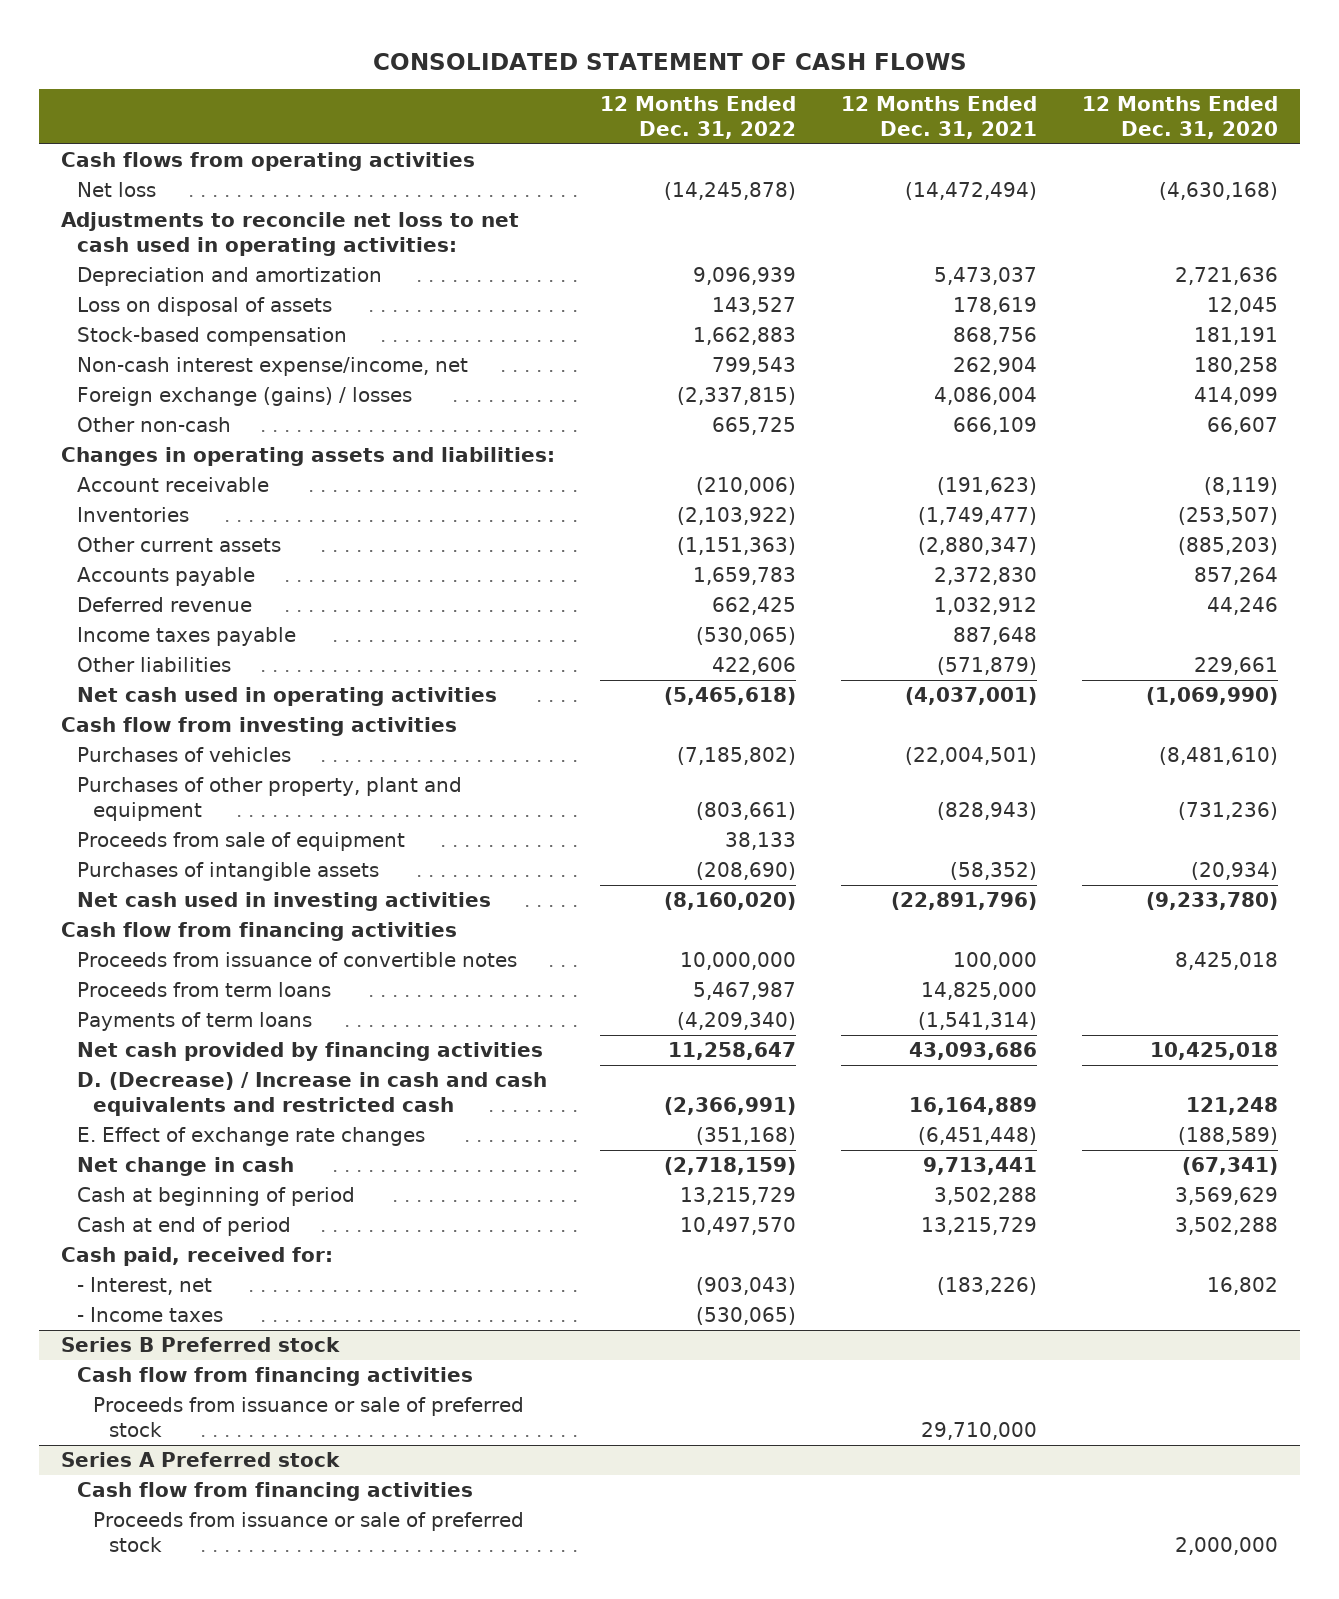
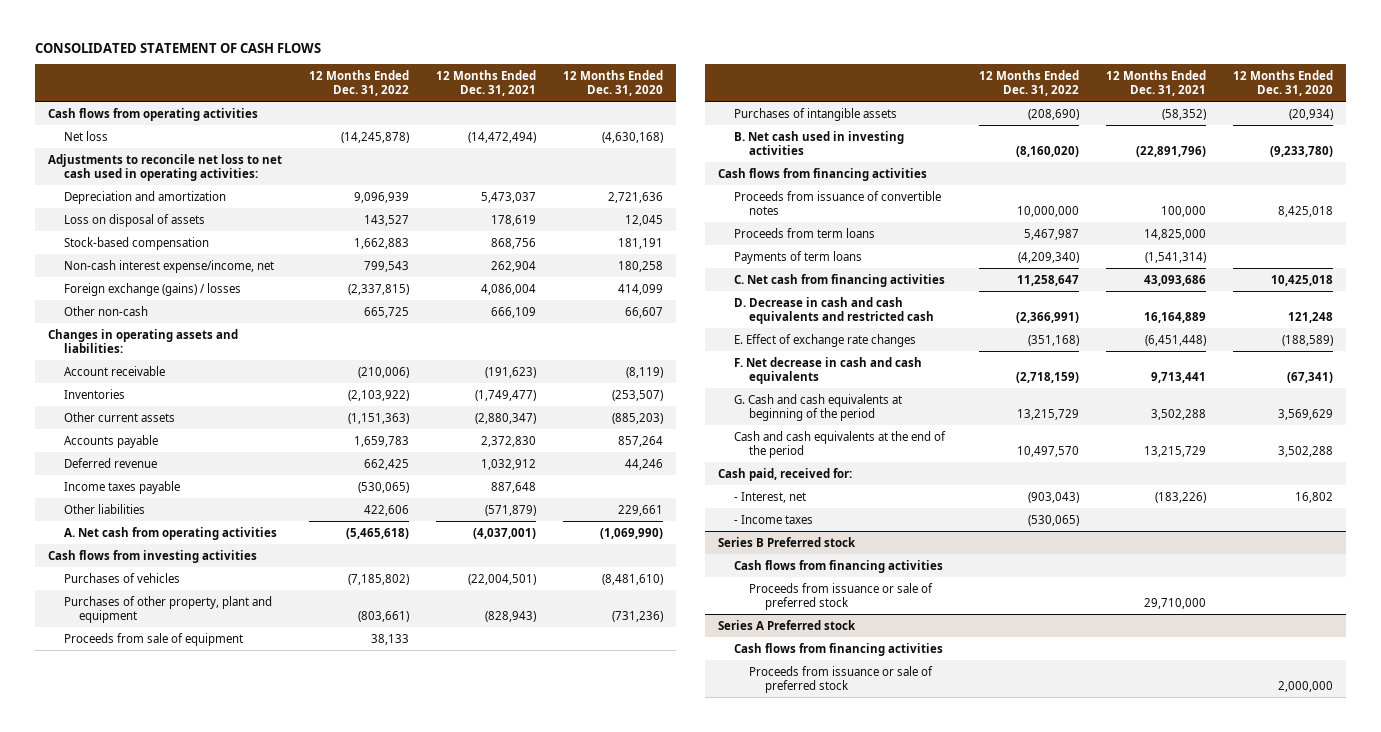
[77,687,498,707] Net cash used in operating activities -> [63,526,277,540] A. Net cash from operating activities
[61,717,458,737] Cash flow from investing activities -> [48,549,258,563] Cash flows from investing activities
[77,892,492,912] Net cash used in investing activities -> [733,130,904,155] B. Net cash used in investing activities
[61,922,458,942] Cash flow from financing activities -> [718,167,928,181] Cash flows from financing activities
[77,1042,544,1062] Net cash provided by financing activities -> [733,273,945,287] C. Net cash from financing activities
[77,1072,548,1116] D. (Decrease) / Increase in cash and cash equivalents and restricted cash -> [733,296,935,324] D. Decrease in cash and cash equivalents and restricted cash
[77,1157,295,1177] Net change in cash -> [733,356,922,384] F. Net decrease in cash and cash equivalents
[77,1187,356,1207] Cash at beginning of period -> [733,393,902,421] G. Cash and cash equivalents at beginning of the period
[77,1217,292,1237] Cash at end of period -> [733,430,946,458] Cash and cash equivalents at the end of the period
[77,1367,474,1387] Cash flow from financing activities -> [733,559,943,573] Cash flows from financing activities
[77,1482,474,1502] Cash flow from financing activities -> [733,642,943,656] Cash flows from financing activities

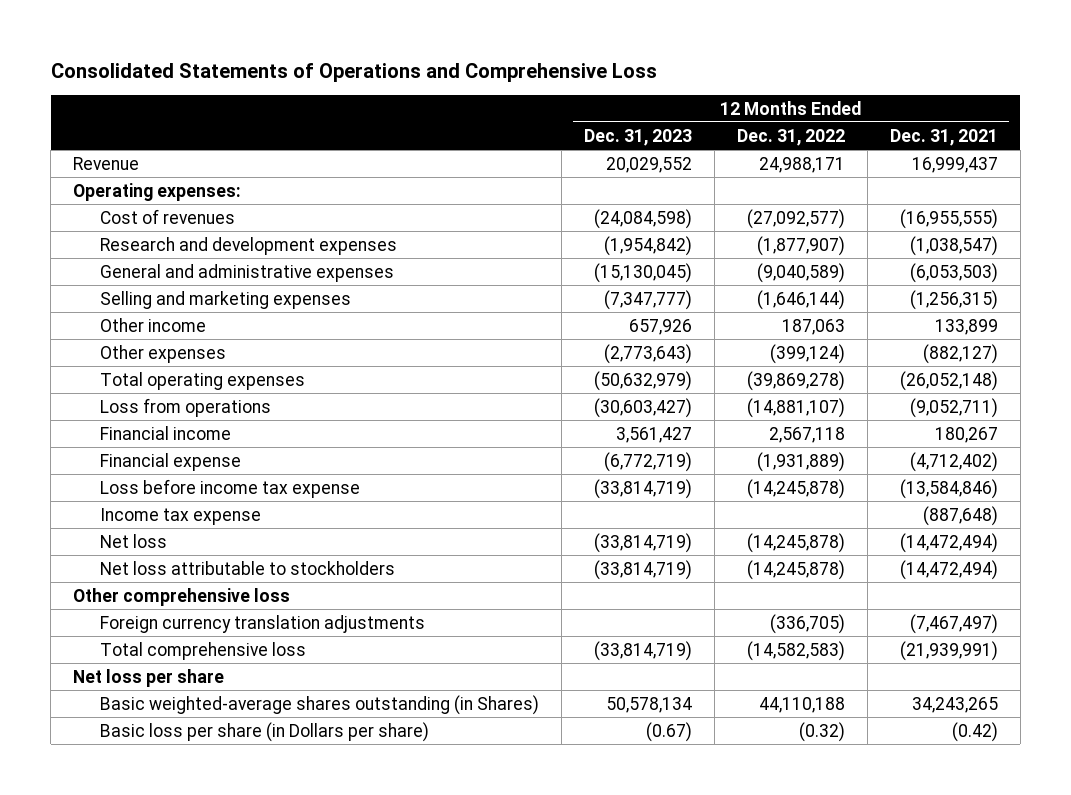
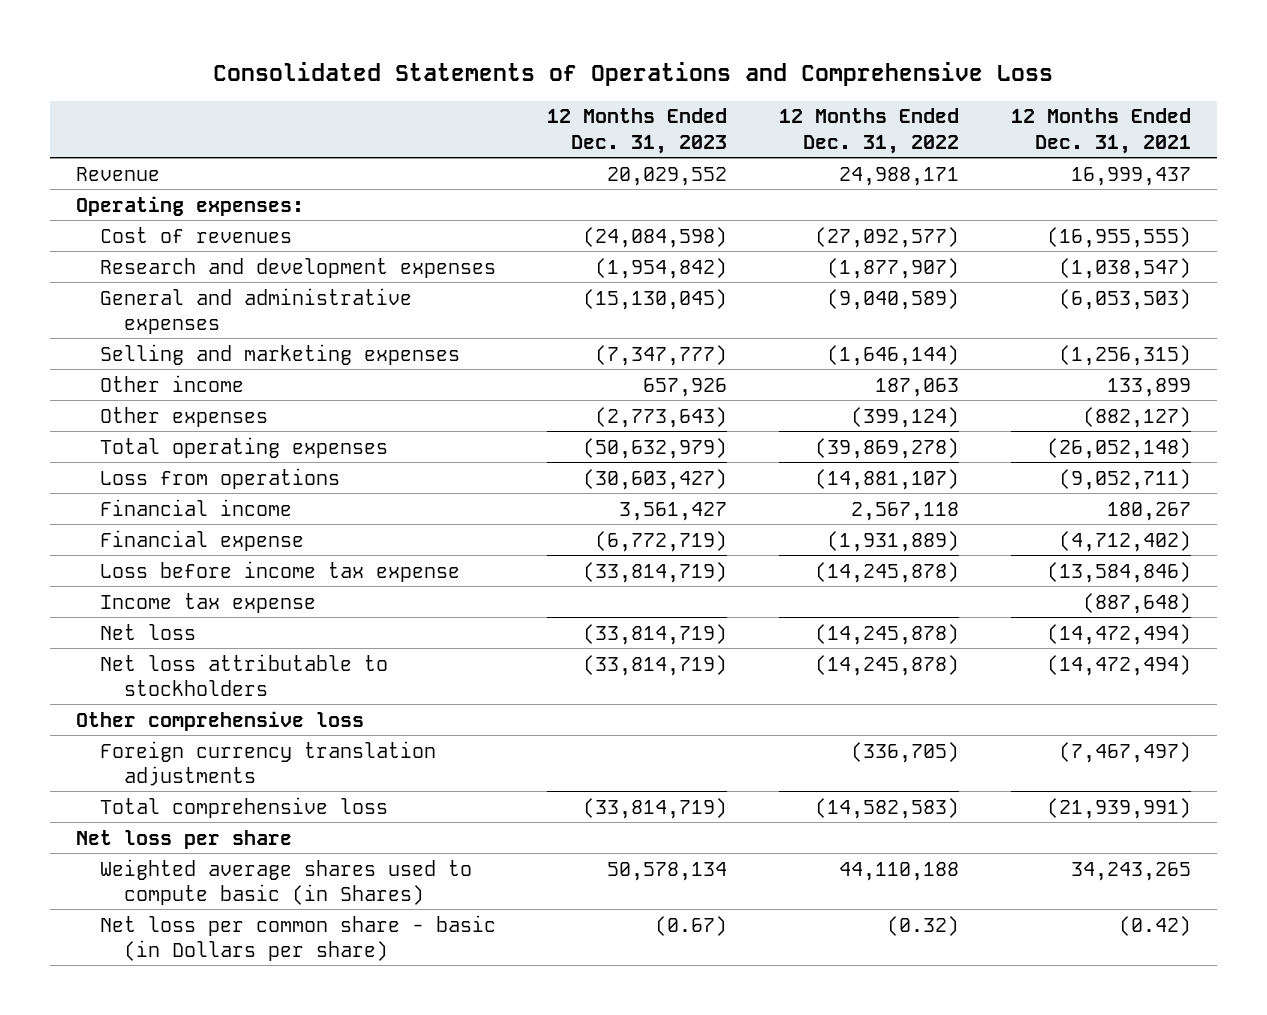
[100,694,540,715] Basic weighted-average shares outstanding (in Shares) -> [99,858,472,905] Weighted average shares used to compute basic (in Shares)
[100,721,430,742] Basic loss per share (in Dollars per share) -> [99,914,496,961] Net loss per common share - basic (in Dollars per share)

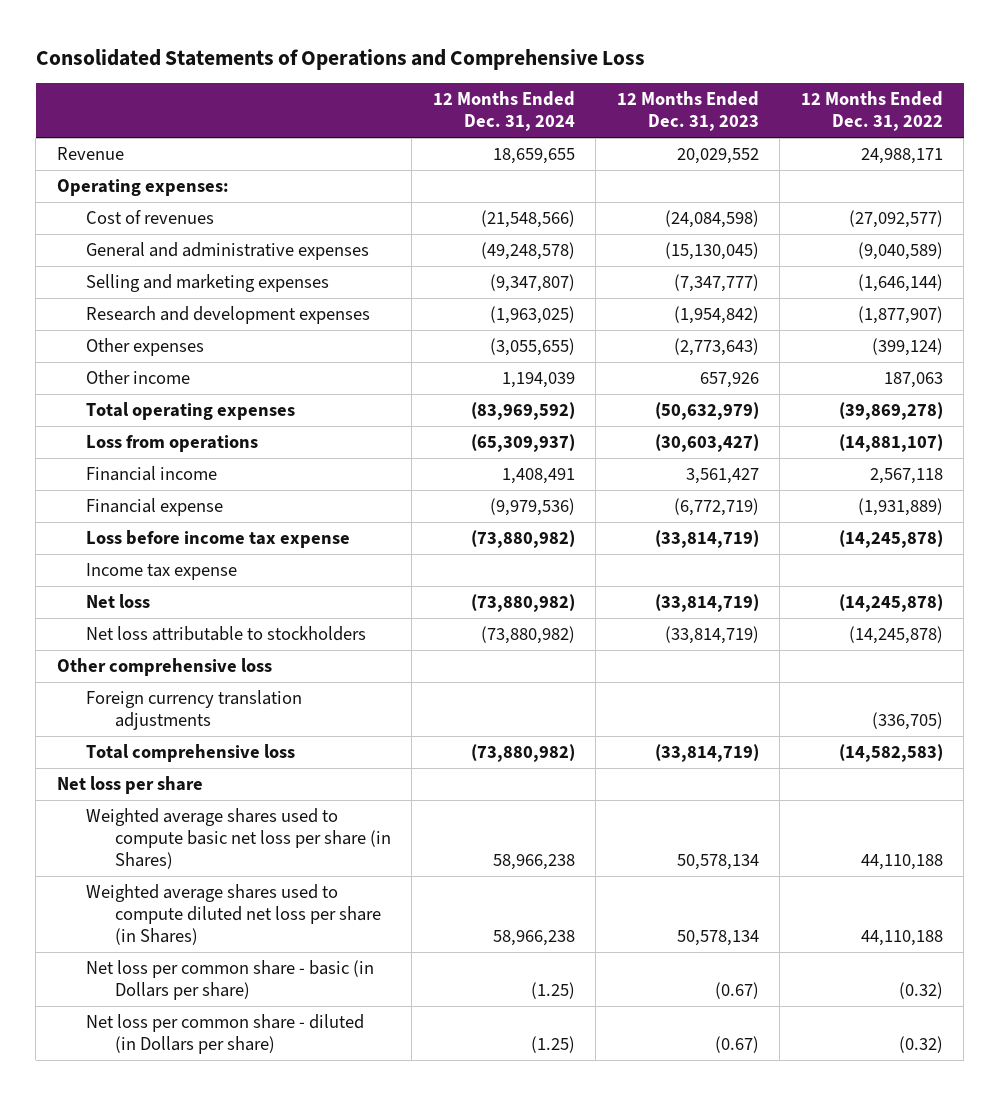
[1010,108,1191,154] 12 Months Ended Dec. 31, 2021 -> none
none -> [432,91,575,132] 12 Months Ended Dec. 31, 2024
[99,257,496,278] Research and development expenses -> [85,306,370,325] Research and development expenses
[99,374,244,392] Other income -> [85,370,190,385] Other income
[99,858,472,905] Weighted average shares used to compute basic (in Shares) -> [85,808,391,869] Weighted average shares used to compute basic net loss per share (in Shares)
none -> [85,884,381,945] Weighted average shares used to compute diluted net loss per share (in Shares)
none -> [85,1014,364,1054] Net loss per common share - diluted (in Dollars per share)

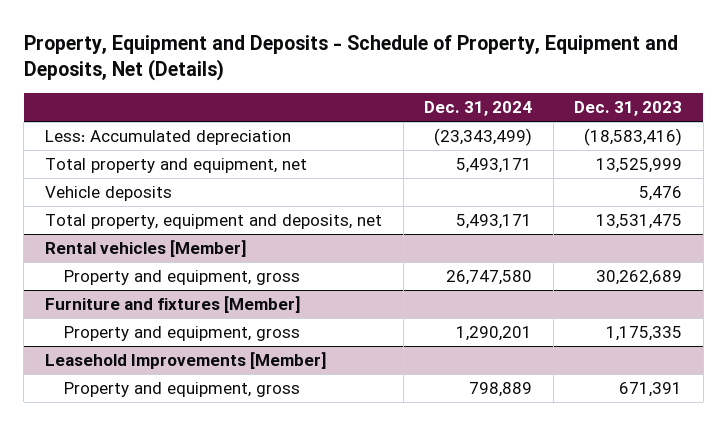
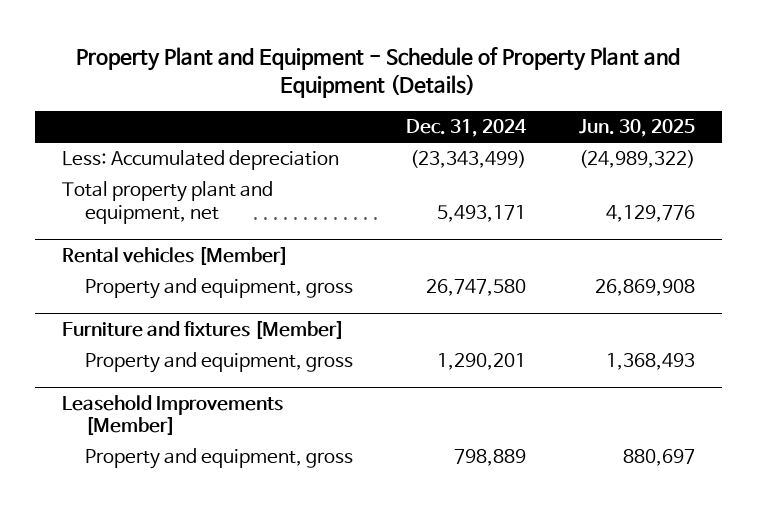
[23,34,678,82] Property, Equipment and Deposits - Schedule of Property, Equipment and Deposits, Net (Details) -> [76,46,681,99] Property Plant and Equipment - Schedule of Property Plant and Equipment (Details)
[574,101,683,117] Dec. 31, 2023 -> none
none -> [579,119,696,138] Jun. 30, 2025
[44,186,172,202] Vehicle deposits -> none
[44,214,382,230] Total property, equipment and deposits, net -> none
[44,158,307,174] Total property and equipment, net -> [61,181,273,224] Total property plant and equipment, net

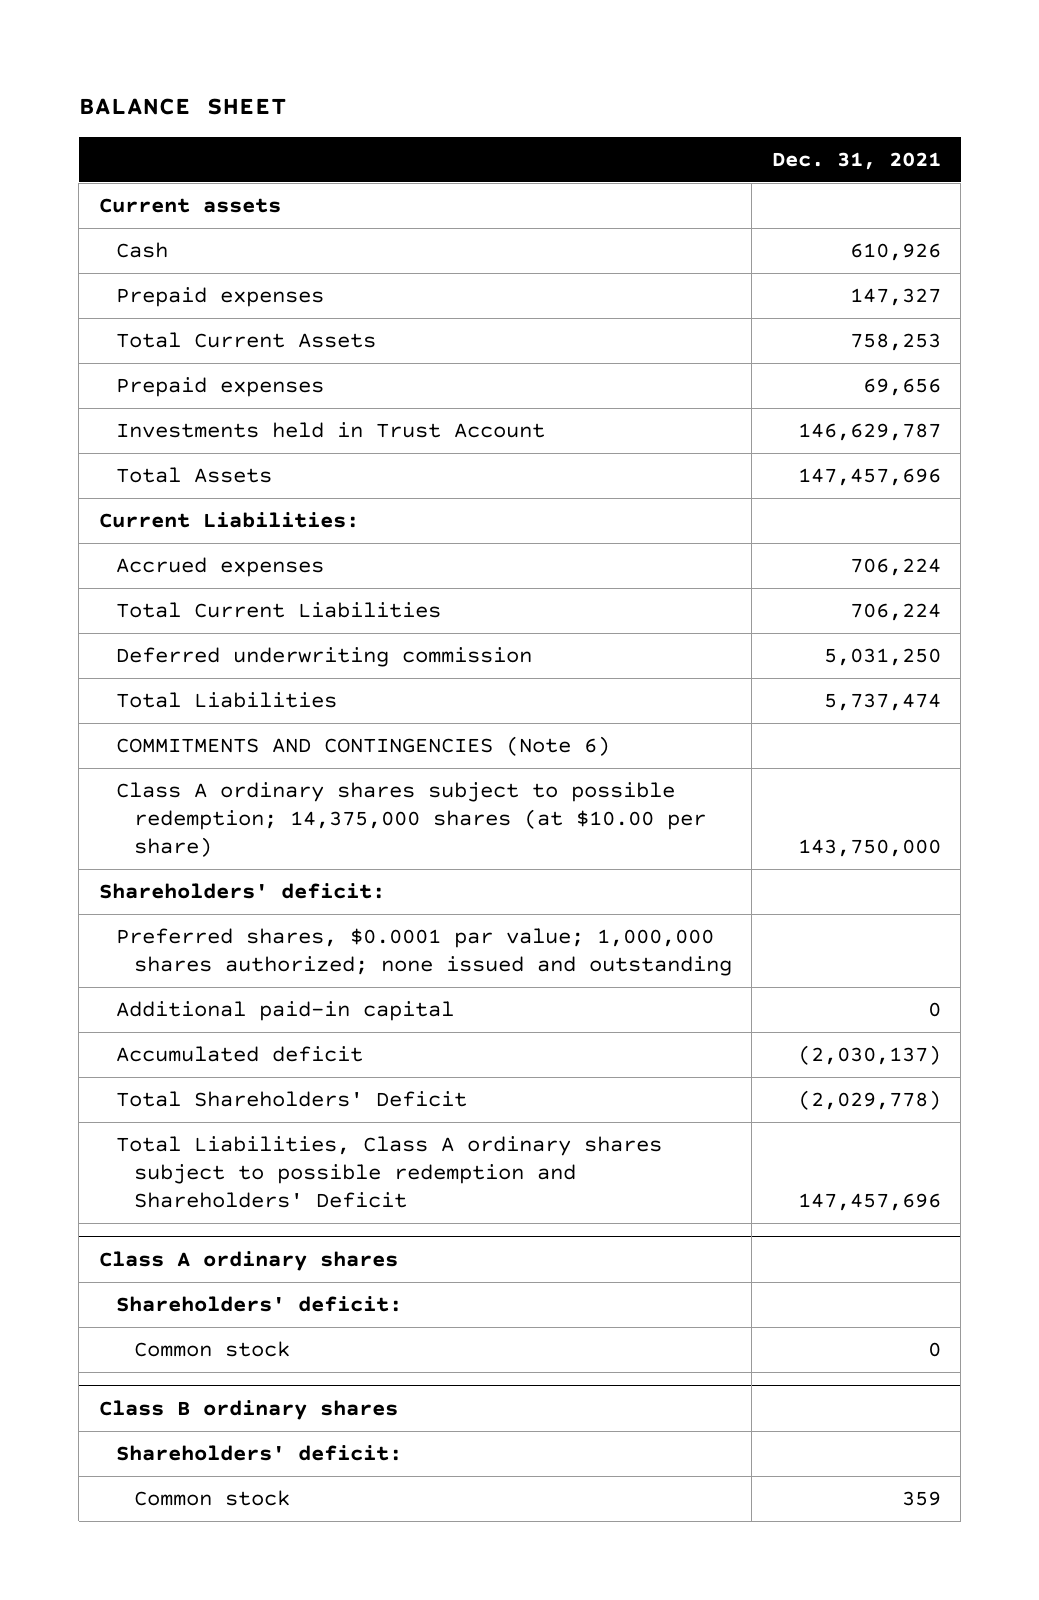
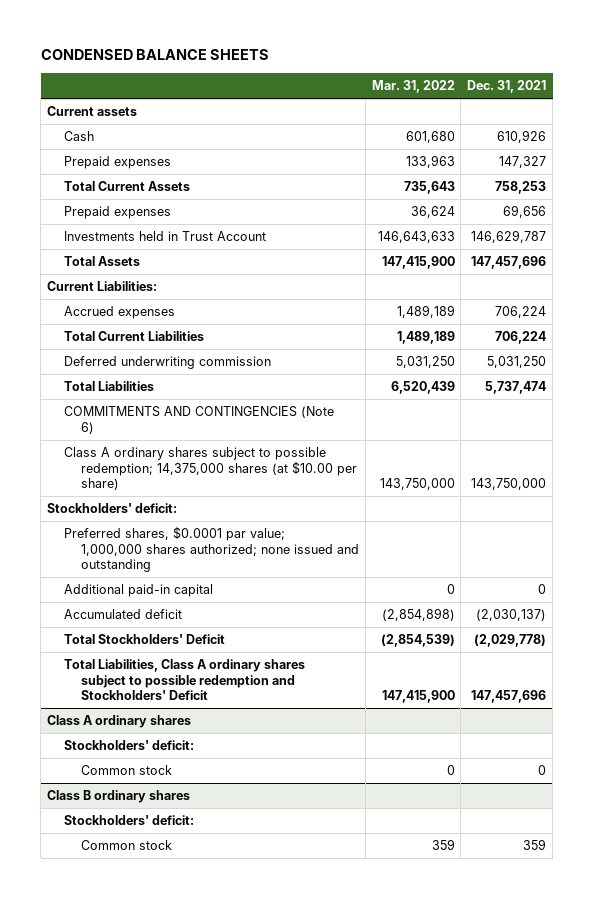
[78,97,287,115] BALANCE SHEET -> [40,49,269,61] CONDENSED BALANCE SHEETS
none -> [371,80,455,94] Mar. 31, 2022
[98,883,385,900] Shareholders' deficit: -> [47,503,178,514] Stockholders' deficit:
[116,1091,468,1108] Total Shareholders' Deficit -> [63,634,225,645] Total Stockholders' Deficit
[116,1136,663,1209] Total Liabilities, Class A ordinary shares subject to possible redemption and Shareholders' Deficit -> [63,659,305,701] Total Liabilities, Class A ordinary shares subject to possible redemption and Stockholders' Deficit
[116,1296,403,1313] Shareholders' deficit: -> [63,740,194,751] Stockholders' deficit:
[116,1445,403,1462] Shareholders' deficit: -> [63,815,194,826] Stockholders' deficit:

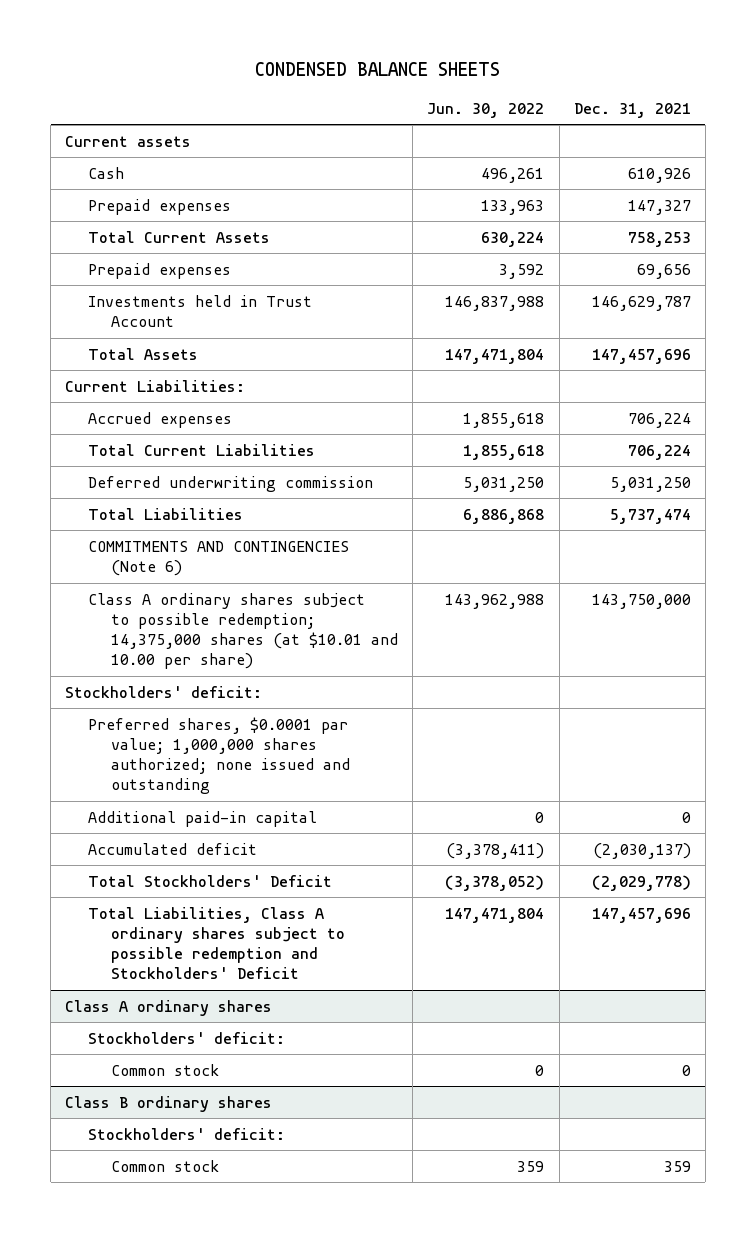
[371,80,455,94] Mar. 31, 2022 -> none
none -> [427,102,545,118] Jun. 30, 2022
[63,447,357,491] Class A ordinary shares subject to possible redemption; 14,375,000 shares (at $10.00 per share) -> [88,592,399,669] Class A ordinary shares subject to possible redemption; 14,375,000 shares (at $10.01 and 10.00 per share)

